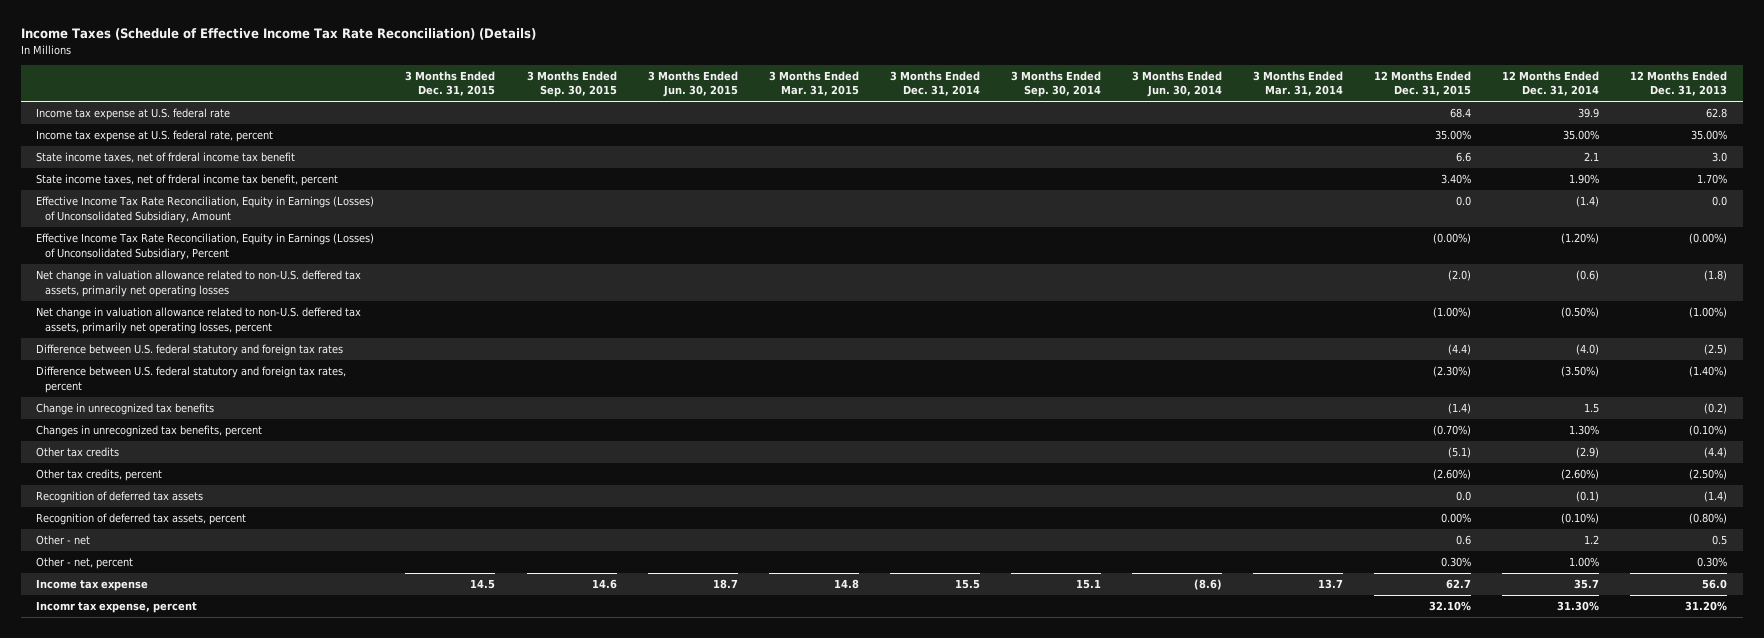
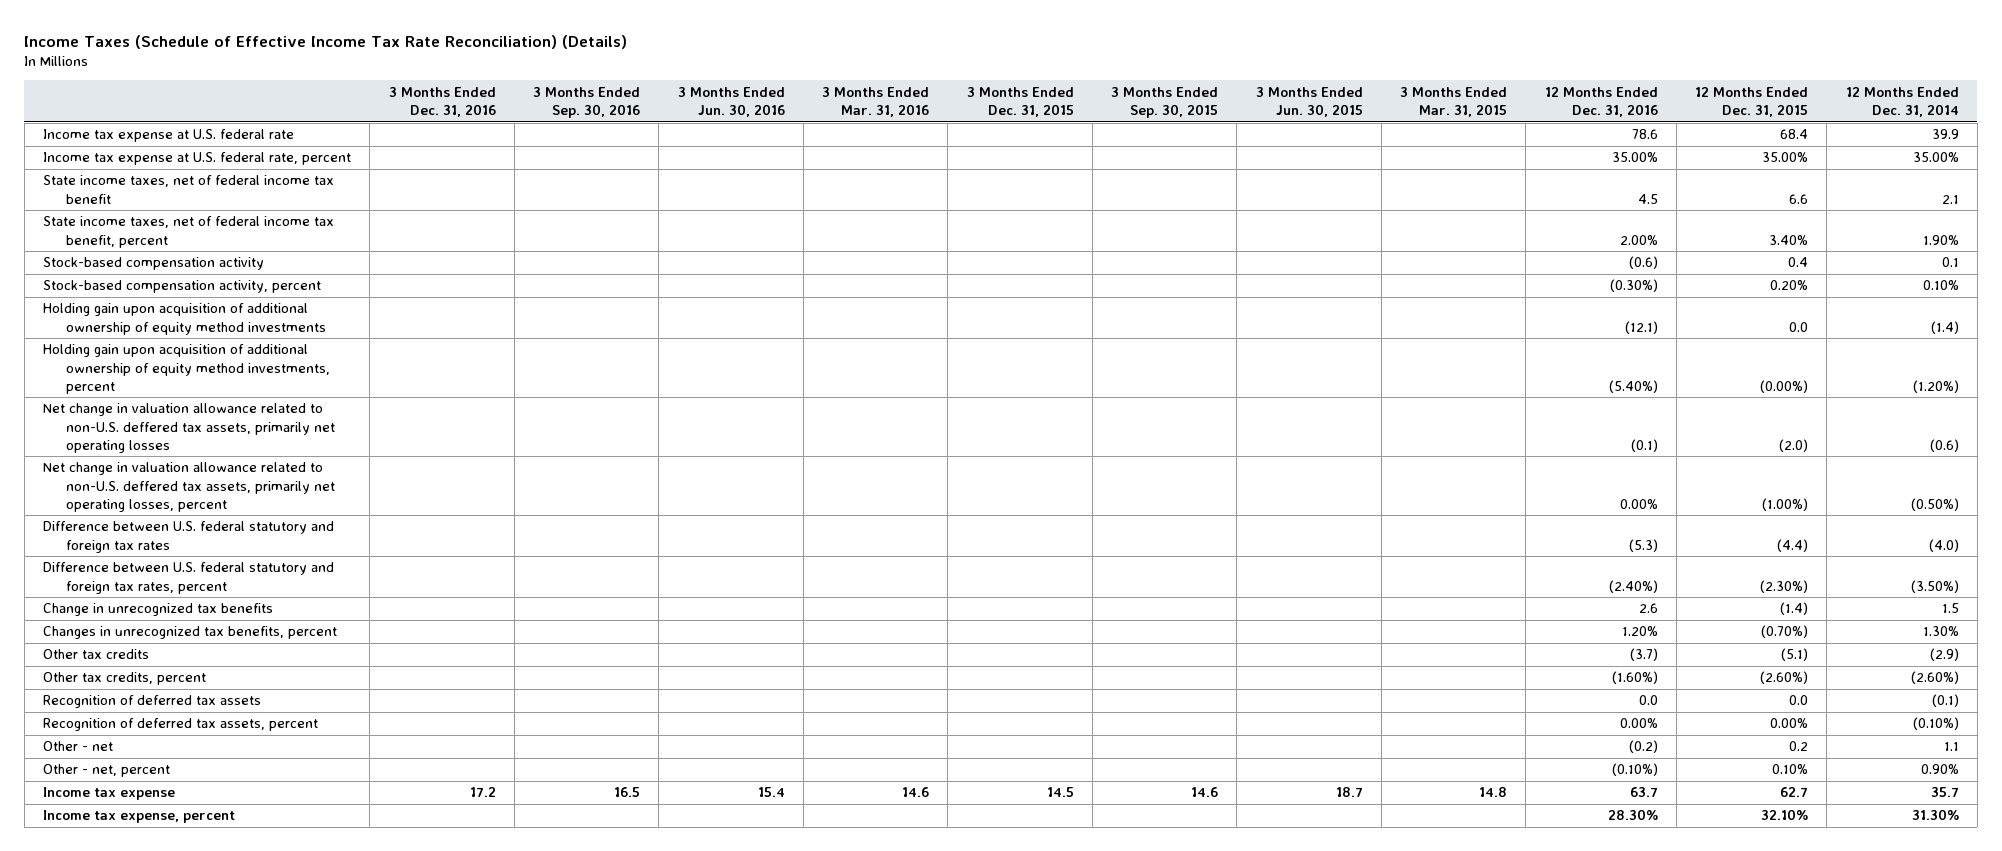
[889,70,980,97] 3 Months Ended Dec. 31, 2014 -> none
[1010,70,1101,98] 3 Months Ended Sep. 30, 2014 -> none
[1131,70,1222,98] 3 Months Ended Jun. 30, 2014 -> none
[1252,70,1343,97] 3 Months Ended Mar. 31, 2014 -> none
[1630,70,1728,97] 12 Months Ended Dec. 31, 2013 -> none
none -> [388,86,496,117] 3 Months Ended Dec. 31, 2016
none -> [533,86,641,118] 3 Months Ended Sep. 30, 2016
none -> [677,86,785,117] 3 Months Ended Jun. 30, 2016
none -> [822,86,930,117] 3 Months Ended Mar. 31, 2016
none -> [1544,86,1658,117] 12 Months Ended Dec. 31, 2016
[36,196,375,223] Effective Income Tax Rate Reconciliation, Equity in Earnings (Losses) of Unconsolidated Subsidiary, Amount -> none
[36,233,375,260] Effective Income Tax Rate Reconciliation, Equity in Earnings (Losses) of Unconsolidated Subsidiary, Percent -> none
[36,152,296,164] State income taxes, net of frderal income tax benefit -> [43,175,335,204] State income taxes, net of federal income tax benefit
[36,174,339,187] State income taxes, net of frderal income tax benefit, percent -> [43,216,335,248] State income taxes, net of federal income tax benefit, percent
none -> [43,257,265,271] Stock-based compensation activity
none -> [43,280,322,294] Stock-based compensation activity, percent
none -> [43,303,327,335] Holding gain upon acquisition of additional ownership of equity method investments
none -> [43,344,331,394] Holding gain upon acquisition of additional ownership of equity method investments, percent
[1455,535,1471,546] 0.6 -> [1789,741,1809,752] 0.2
[1584,535,1600,545] 1.2 -> [1943,742,1959,752] 1.1
[1440,557,1471,568] 0.30% -> [1772,764,1809,775] 0.10%
[1569,557,1600,568] 1.00% -> [1920,764,1959,775] 0.90%
[36,601,198,614] Incomr tax expense, percent -> [43,810,236,824] Income tax expense, percent

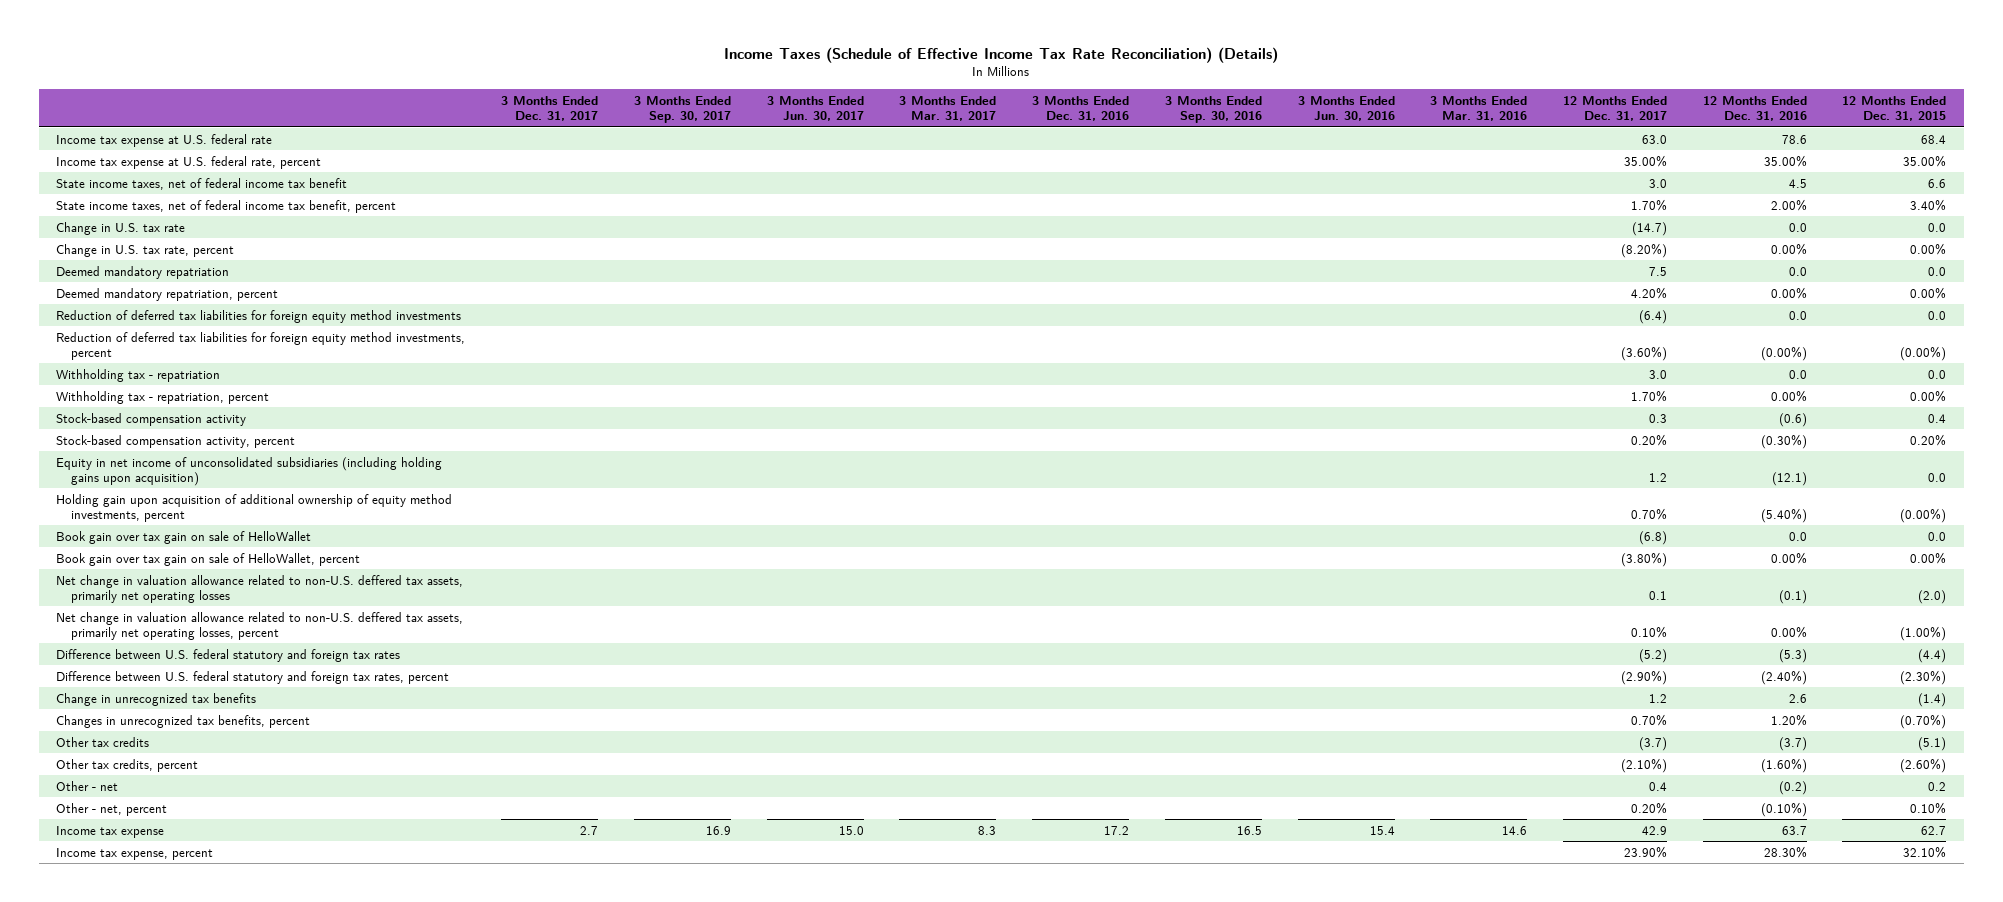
[966,86,1074,117] 3 Months Ended Dec. 31, 2015 -> none
[1111,86,1219,118] 3 Months Ended Sep. 30, 2015 -> none
[1255,86,1363,117] 3 Months Ended Jun. 30, 2015 -> none
[1400,86,1508,117] 3 Months Ended Mar. 31, 2015 -> none
[1845,86,1959,117] 12 Months Ended Dec. 31, 2014 -> none
none -> [501,95,599,122] 3 Months Ended Dec. 31, 2017
none -> [633,95,731,124] 3 Months Ended Sep. 30, 2017
none -> [766,95,864,122] 3 Months Ended Jun. 30, 2017
none -> [899,95,997,122] 3 Months Ended Mar. 31, 2017
none -> [1563,95,1668,122] 12 Months Ended Dec. 31, 2017
none -> [56,221,186,235] Change in U.S. tax rate
none -> [56,243,235,257] Change in U.S. tax rate, percent
none -> [56,265,230,279] Deemed mandatory repatriation
none -> [56,287,279,301] Deemed mandatory repatriation, percent
none -> [56,309,462,323] Reduction of deferred tax liabilities for foreign equity method investments
none -> [56,331,466,360] Reduction of deferred tax liabilities for foreign equity method investments, percent
none -> [56,368,221,382] Withholding tax - repatriation
none -> [56,390,270,404] Withholding tax - repatriation, percent
[43,303,327,335] Holding gain upon acquisition of additional ownership of equity method investments -> [56,456,443,486] Equity in net income of unconsolidated subsidiaries (including holding gains upon acquisition)
none -> [56,530,312,544] Book gain over tax gain on sale of HelloWallet
none -> [56,552,361,566] Book gain over tax gain on sale of HelloWallet, percent
[43,695,262,709] Recognition of deferred tax assets -> none
[43,718,319,732] Recognition of deferred tax assets, percent -> none

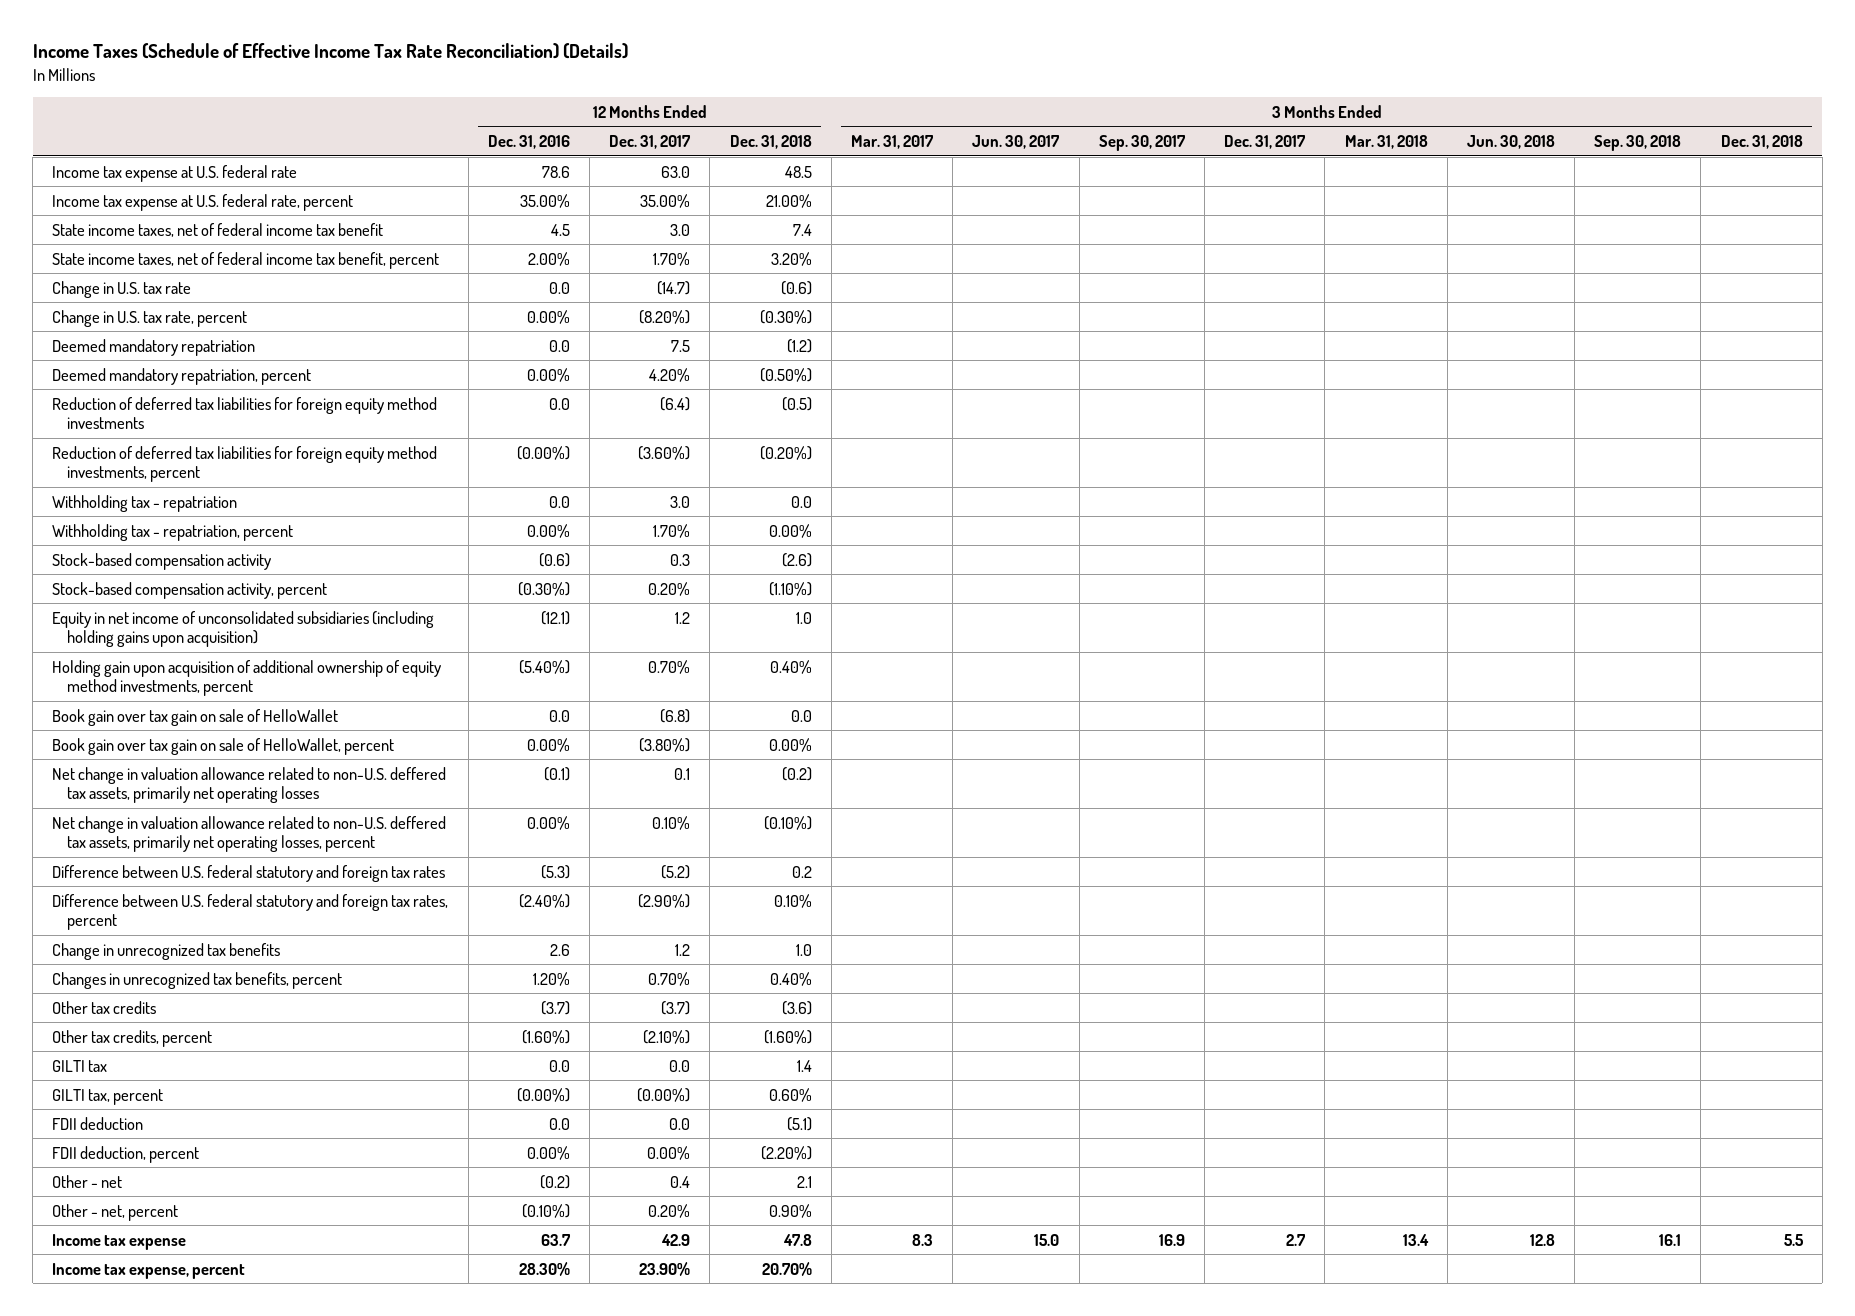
[1032,95,1130,122] 3 Months Ended Dec. 31, 2016 -> none
[1164,95,1262,124] 3 Months Ended Sep. 30, 2016 -> none
[1297,95,1395,122] 3 Months Ended Jun. 30, 2016 -> none
[1430,95,1528,122] 3 Months Ended Mar. 31, 2016 -> none
[1842,95,1947,122] 12 Months Ended Dec. 31, 2015 -> none
none -> [729,135,812,150] Dec. 31, 2018
none -> [1344,135,1428,150] Mar. 31, 2018
none -> [1466,135,1555,150] Jun. 30, 2018
none -> [1594,135,1682,152] Sep. 30, 2018
none -> [1720,135,1803,150] Dec. 31, 2018
none -> [52,1059,108,1072] GILTI tax
none -> [52,1088,164,1105] GILTI tax, percent
none -> [52,1116,144,1130] FDII deduction
none -> [52,1145,200,1163] FDII deduction, percent

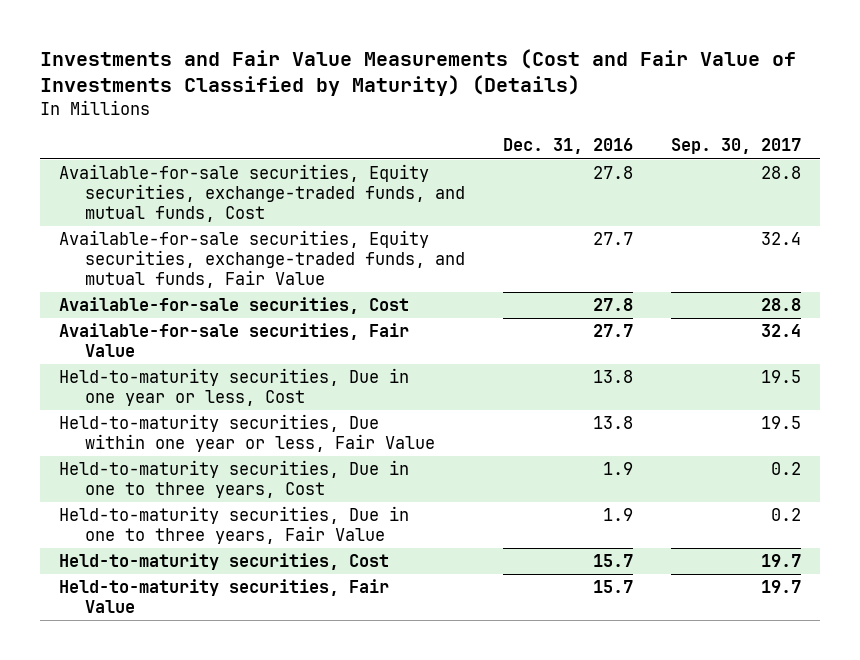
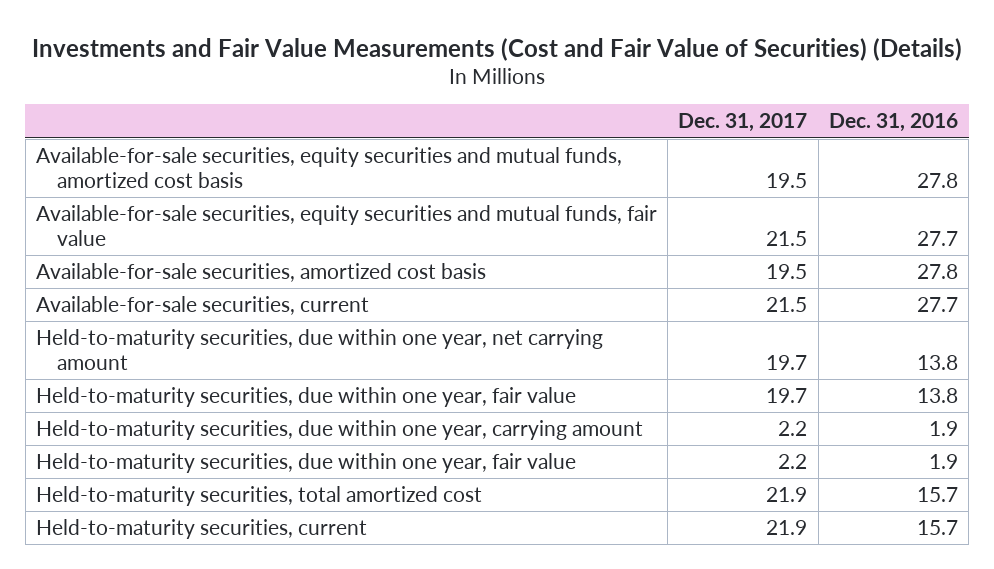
[39,49,796,97] Investments and Fair Value Measurements (Cost and Fair Value of Investments Classified by Maturity) (Details) -> [31,37,962,61] Investments and Fair Value Measurements (Cost and Fair Value of Securities) (Details)
[671,138,802,155] Sep. 30, 2017 -> none
none -> [678,113,808,133] Dec. 31, 2017
[59,164,465,222] Available-for-sale securities, Equity securities, exchange-traded funds, and mutual funds, Cost -> [35,147,622,188] Available-for-sale securities, equity securities and mutual funds, amortized cost basis
[59,230,465,288] Available-for-sale securities, Equity securities, exchange-traded funds, and mutual funds, Fair Value -> [35,205,657,246] Available-for-sale securities, equity securities and mutual funds, fair value
[59,297,410,315] Available-for-sale securities, Cost -> [35,263,486,283] Available-for-sale securities, amortized cost basis
[59,323,410,358] Available-for-sale securities, Fair Value -> [35,296,369,316] Available-for-sale securities, current
[59,368,410,407] Held-to-maturity securities, Due in one year or less, Cost -> [35,329,603,370] Held-to-maturity securities, due within one year, net carrying amount
[59,414,435,453] Held-to-maturity securities, Due within one year or less, Fair Value -> [35,387,576,408] Held-to-maturity securities, due within one year, fair value
[59,460,410,499] Held-to-maturity securities, Due in one to three years, Cost -> [35,420,643,441] Held-to-maturity securities, due within one year, carrying amount
[59,506,410,545] Held-to-maturity securities, Due in one to three years, Fair Value -> [35,453,576,474] Held-to-maturity securities, due within one year, fair value
[59,553,390,571] Held-to-maturity securities, Cost -> [35,486,482,507] Held-to-maturity securities, total amortized cost
[59,579,390,614] Held-to-maturity securities, Fair Value -> [35,519,367,540] Held-to-maturity securities, current

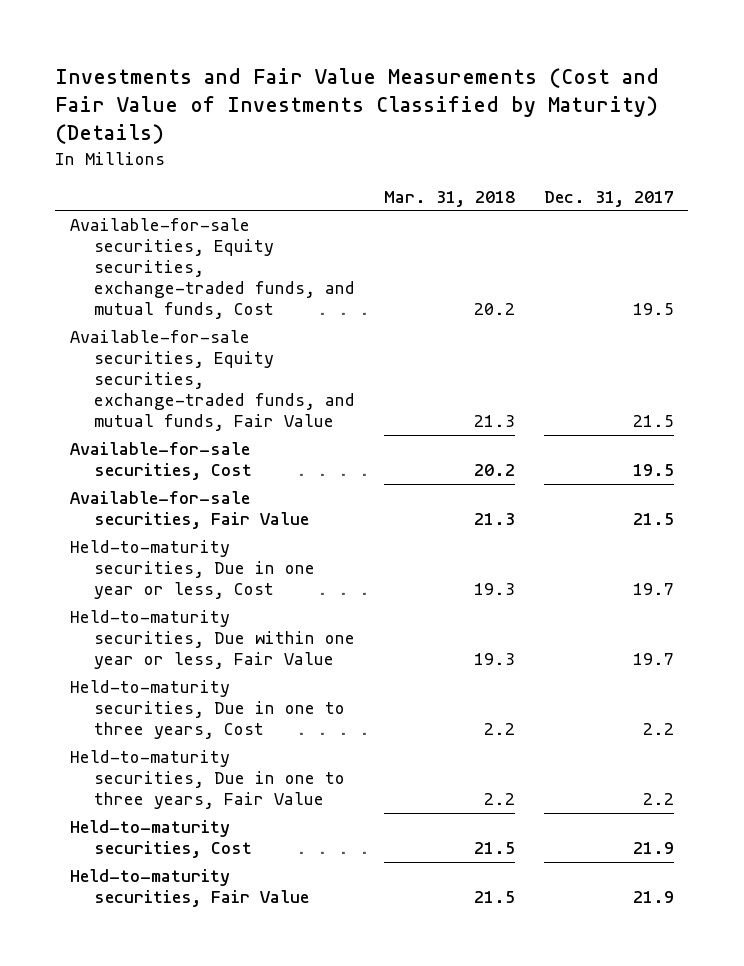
[31,37,962,61] Investments and Fair Value Measurements (Cost and Fair Value of Securities) (Details) -> [55,67,660,144] Investments and Fair Value Measurements (Cost and Fair Value of Investments Classified by Maturity) (Details)
[828,113,958,133] Dec. 31, 2016 -> none
none -> [384,190,516,207] Mar. 31, 2018
[35,147,622,188] Available-for-sale securities, equity securities and mutual funds, amortized cost basis -> [69,218,356,320] Available-for-sale securities, Equity securities, exchange-traded funds, and mutual funds, Cost
[35,205,657,246] Available-for-sale securities, equity securities and mutual funds, fair value -> [69,330,356,432] Available-for-sale securities, Equity securities, exchange-traded funds, and mutual funds, Fair Value
[35,263,486,283] Available-for-sale securities, amortized cost basis -> [69,442,253,481] Available-for-sale securities, Cost
[35,296,369,316] Available-for-sale securities, current -> [69,491,310,530] Available-for-sale securities, Fair Value
[35,329,603,370] Held-to-maturity securities, due within one year, net carrying amount -> [69,540,316,600] Held-to-maturity securities, Due in one year or less, Cost
[35,387,576,408] Held-to-maturity securities, due within one year, fair value -> [69,610,356,670] Held-to-maturity securities, Due within one year or less, Fair Value
[35,420,643,441] Held-to-maturity securities, due within one year, carrying amount -> [69,680,346,740] Held-to-maturity securities, Due in one to three years, Cost
[35,453,576,474] Held-to-maturity securities, due within one year, fair value -> [69,750,346,810] Held-to-maturity securities, Due in one to three years, Fair Value
[35,486,482,507] Held-to-maturity securities, total amortized cost -> [69,820,253,859] Held-to-maturity securities, Cost
[35,519,367,540] Held-to-maturity securities, current -> [69,869,310,908] Held-to-maturity securities, Fair Value

